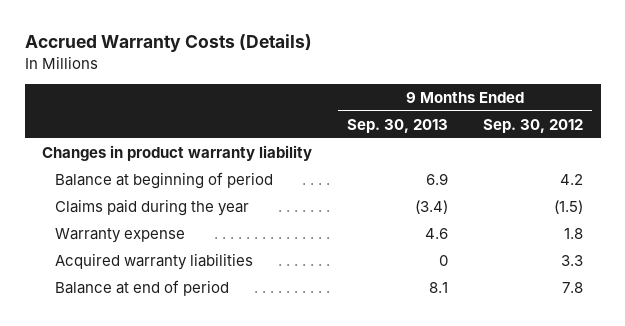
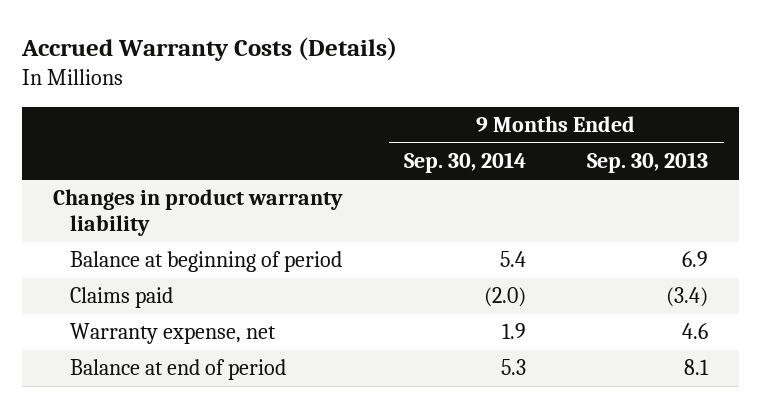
[483,118,584,133] Sep. 30, 2012 -> none
none -> [403,152,526,174] Sep. 30, 2014
[54,252,253,270] Acquired warranty liabilities -> none
[54,198,249,216] Claims paid during the year -> [70,287,174,309] Claims paid
[54,227,185,243] Warranty expense -> [70,323,277,345] Warranty expense, net

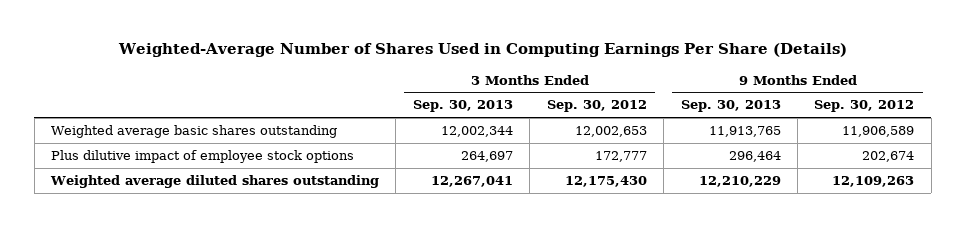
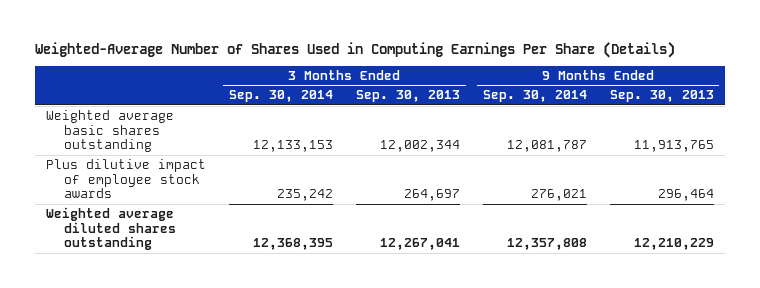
[546,100,647,113] Sep. 30, 2012 -> none
[814,100,915,113] Sep. 30, 2012 -> none
none -> [228,90,333,103] Sep. 30, 2014
none -> [482,90,587,103] Sep. 30, 2014
[50,150,354,164] Plus dilutive impact of employee stock options -> [46,158,207,199] Plus dilutive impact of employee stock awards

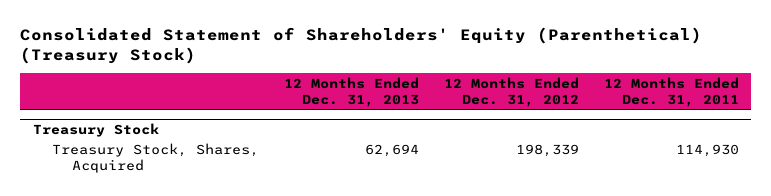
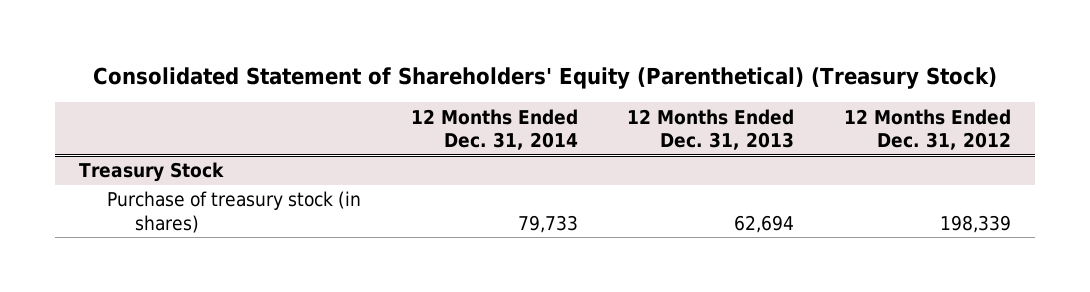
[603,77,739,108] 12 Months Ended Dec. 31, 2011 -> none
none -> [410,108,578,150] 12 Months Ended Dec. 31, 2014
[52,142,260,173] Treasury Stock, Shares, Acquired -> [107,191,362,233] Purchase of treasury stock (in shares)

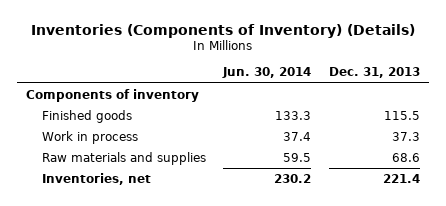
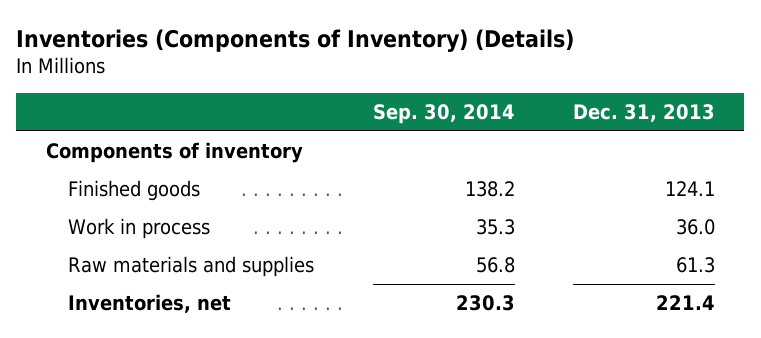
[222,67,312,79] Jun. 30, 2014 -> none
none -> [372,104,515,125] Sep. 30, 2014
[384,110,421,120] 115.5 -> [665,181,716,197] 124.1
[392,131,421,141] 37.3 -> [676,219,716,236] 36.0
[392,152,421,162] 68.6 -> [676,257,716,274] 61.3

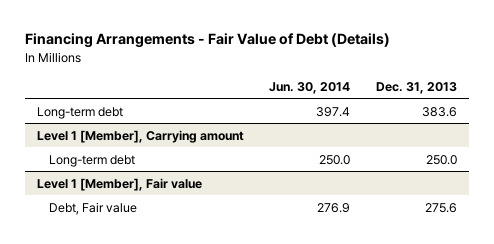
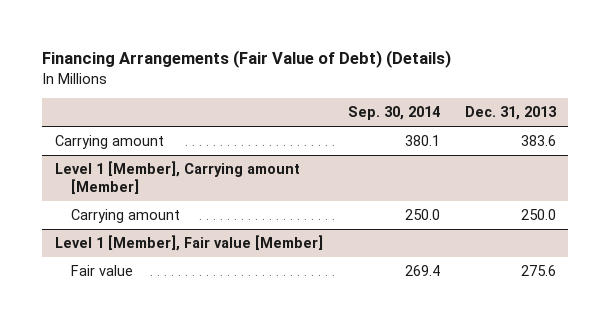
[24,33,390,49] Financing Arrangements - Fair Value of Debt (Details) -> [42,50,452,69] Financing Arrangements (Fair Value of Debt) (Details)
[269,81,351,94] Jun. 30, 2014 -> none
none -> [347,106,440,121] Sep. 30, 2014
[37,106,124,119] Long-term debt -> [54,135,164,150] Carrying amount
[37,129,245,143] Level 1 [Member], Carrying amount -> [54,161,300,195] Level 1 [Member], Carrying amount [Member]
[49,154,136,167] Long-term debt -> [70,209,180,224] Carrying amount
[37,177,203,191] Level 1 [Member], Fair value -> [54,235,323,252] Level 1 [Member], Fair value [Member]
[49,201,138,215] Debt, Fair value -> [70,265,133,277] Fair value

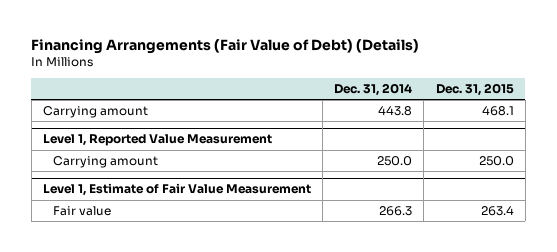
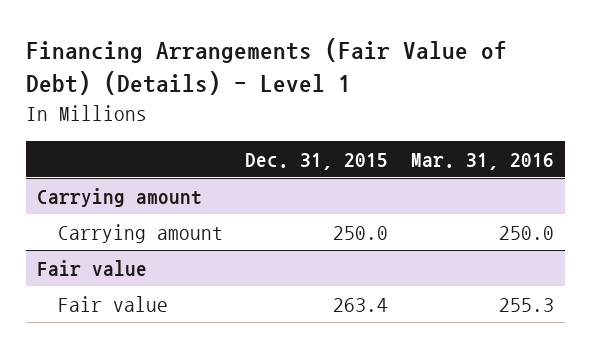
[31,38,420,54] Financing Arrangements (Fair Value of Debt) (Details) -> [25,38,507,96] Financing Arrangements (Fair Value of Debt) (Details) - Level 1
[334,83,413,97] Dec. 31, 2014 -> none
none -> [410,152,554,170] Mar. 31, 2016
[42,106,148,119] Carrying amount -> none
[42,134,272,147] Level 1, Reported Value Measurement -> none
none -> [36,187,202,207] Carrying amount
[42,183,311,197] Level 1, Estimate of Fair Value Measurement -> none
none -> [36,259,147,276] Fair value

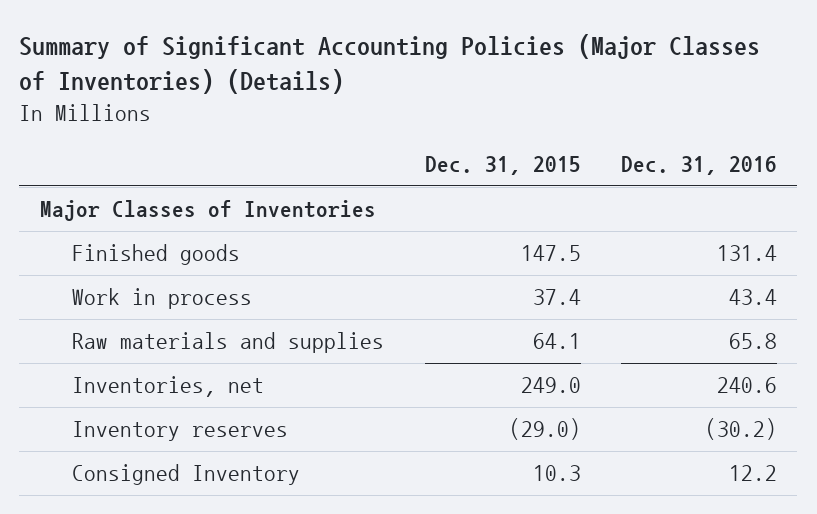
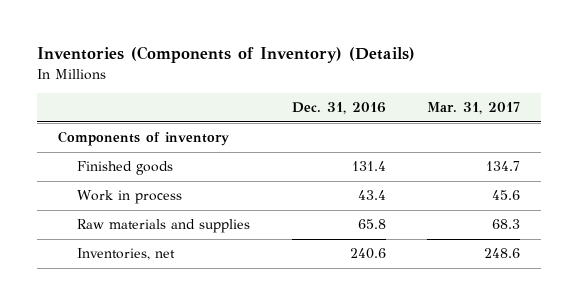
[19,34,761,95] Summary of Significant Accounting Policies (Major Classes of Inventories) (Details) -> [37,46,416,64] Inventories (Components of Inventory) (Details)
[424,156,581,176] Dec. 31, 2015 -> none
none -> [427,102,521,115] Mar. 31, 2017
[39,200,376,222] Major Classes of Inventories -> [58,131,230,147] Components of inventory
[72,421,289,442] Inventory reserves -> none
[72,464,301,486] Consigned Inventory -> none

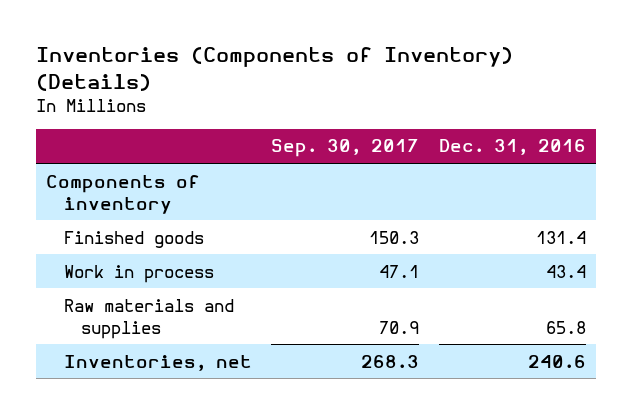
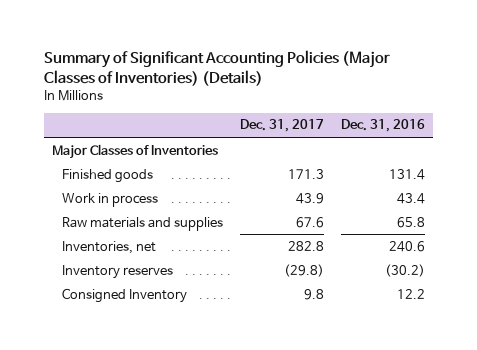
[35,47,513,91] Inventories (Components of Inventory) (Details) -> [43,50,390,86] Summary of Significant Accounting Policies (Major Classes of Inventories) (Details)
[271,139,420,158] Sep. 30, 2017 -> none
none -> [239,119,324,133] Dec. 31, 2017
[45,174,200,214] Components of inventory -> [52,143,219,159] Major Classes of Inventories
none -> [61,264,173,279] Inventory reserves
none -> [61,287,187,303] Consigned Inventory

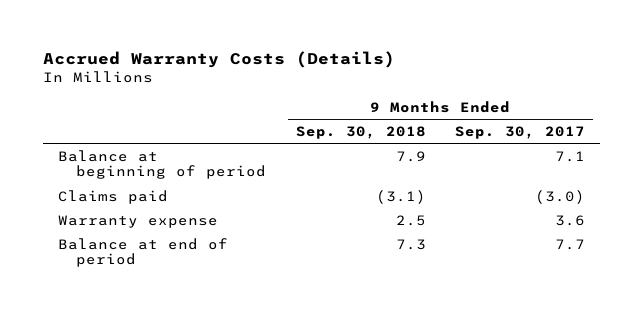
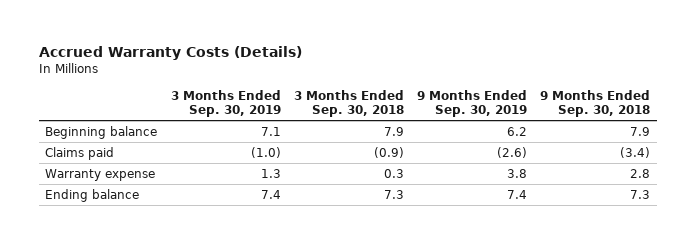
[455,125,586,139] Sep. 30, 2017 -> none
none -> [170,89,281,117] 3 Months Ended Sep. 30, 2019
none -> [293,89,404,117] 3 Months Ended Sep. 30, 2018
none -> [417,89,528,117] 9 Months Ended Sep. 30, 2019
[57,149,266,180] Balance at beginning of period -> [45,125,158,139] Beginning balance
[375,189,426,204] (3.1) -> [620,146,651,158] (3.4)
[395,214,426,226] 2.5 -> [630,168,651,178] 2.8
[57,237,228,268] Balance at end of period -> [45,188,140,202] Ending balance

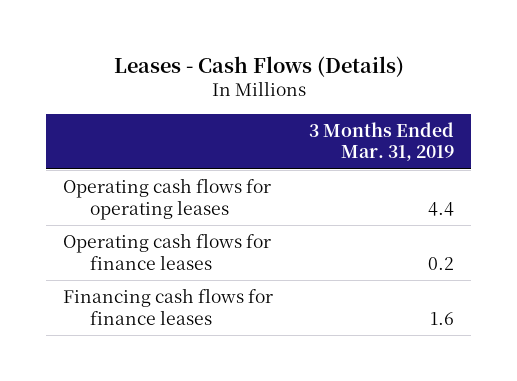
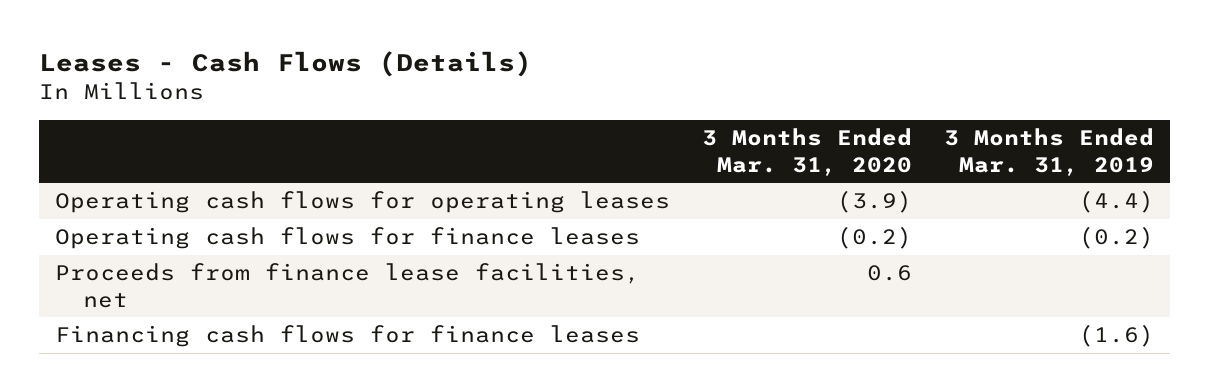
none -> [702,128,913,176] 3 Months Ended Mar. 31, 2020
[427,201,454,216] 4.4 -> [1079,190,1155,214] (4.4)
[427,256,454,270] 0.2 -> [1079,226,1155,250] (0.2)
none -> [55,263,641,308] Proceeds from finance lease facilities, net
[429,311,454,325] 1.6 -> [1079,324,1155,348] (1.6)

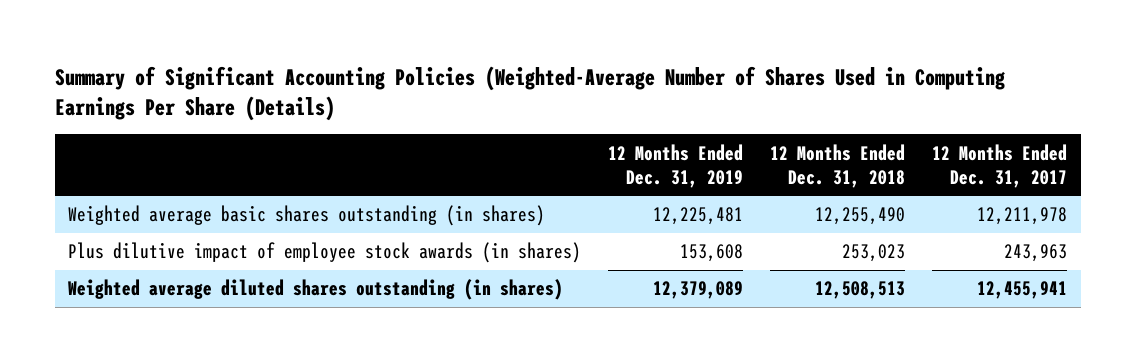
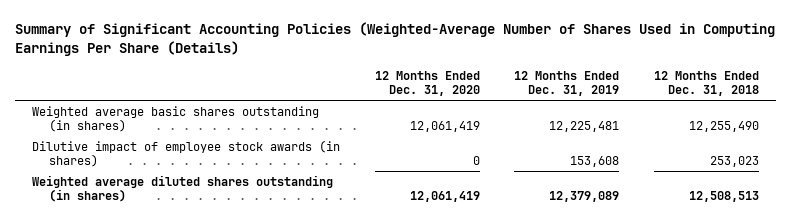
[932,143,1068,188] 12 Months Ended Dec. 31, 2017 -> none
none -> [374,70,480,97] 12 Months Ended Dec. 31, 2020
[68,242,582,264] Plus dilutive impact of employee stock awards (in shares) -> [32,139,341,168] Dilutive impact of employee stock awards (in shares)

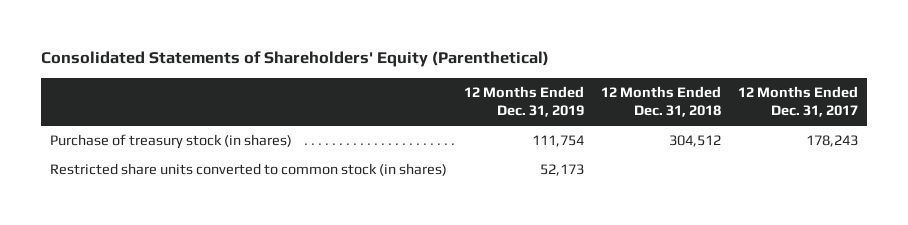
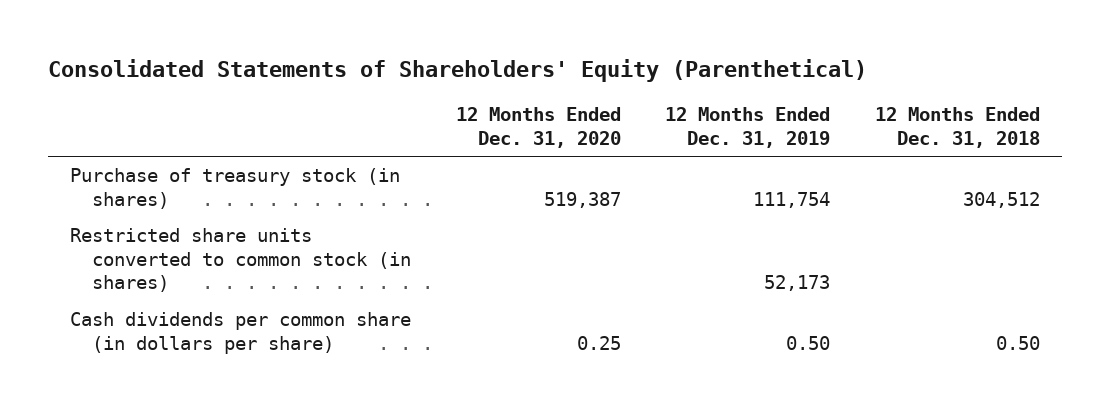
[738,86,859,118] 12 Months Ended Dec. 31, 2017 -> none
none -> [455,107,621,148] 12 Months Ended Dec. 31, 2020
none -> [69,312,411,354] Cash dividends per common share (in dollars per share)

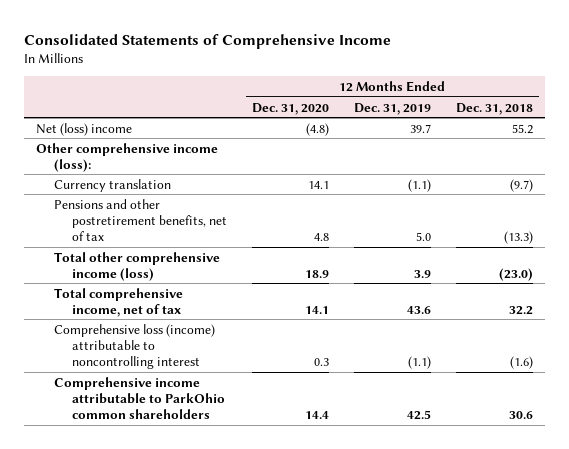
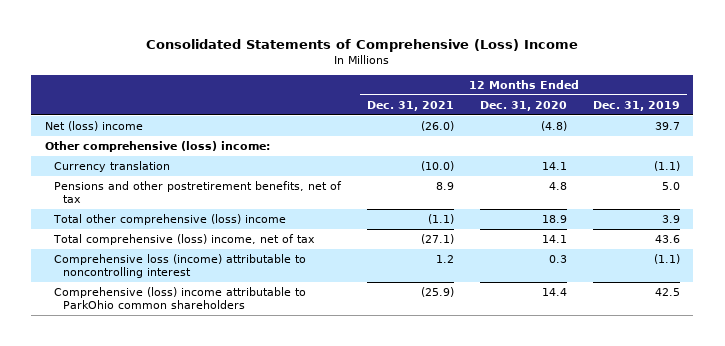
[23,33,391,49] Consolidated Statements of Comprehensive Income -> [146,38,579,52] Consolidated Statements of Comprehensive (Loss) Income
[455,102,533,115] Dec. 31, 2018 -> none
none -> [366,100,454,111] Dec. 31, 2021
[36,142,219,172] Other comprehensive income (loss): -> [44,140,270,152] Other comprehensive (loss) income:
[54,251,221,281] Total other comprehensive income (loss) -> [52,213,286,225] Total other comprehensive (loss) income
[54,287,184,317] Total comprehensive income, net of tax -> [52,233,315,245] Total comprehensive (loss) income, net of tax
[54,376,225,419] Comprehensive income attributable to ParkOhio common shareholders -> [53,286,306,310] Comprehensive (loss) income attributable to ParkOhio common shareholders

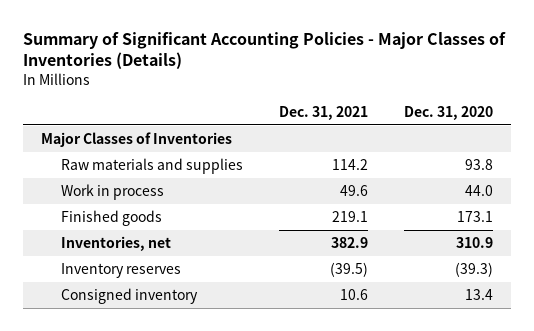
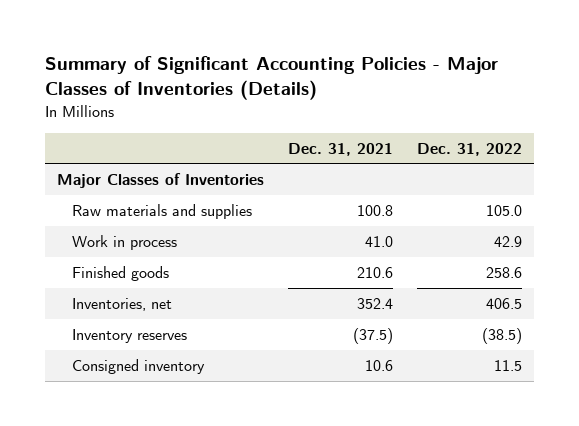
[404,105,494,120] Dec. 31, 2020 -> none
none -> [417,142,523,156] Dec. 31, 2022
[332,159,369,171] 114.2 -> [357,204,394,216] 100.8
[340,185,369,197] 49.6 -> [365,235,394,247] 41.0
[332,211,369,223] 219.1 -> [357,266,394,278] 210.6
[331,237,369,249] 382.9 -> [357,297,394,309] 352.4
[330,262,369,278] (39.5) -> [353,327,394,344] (37.5)

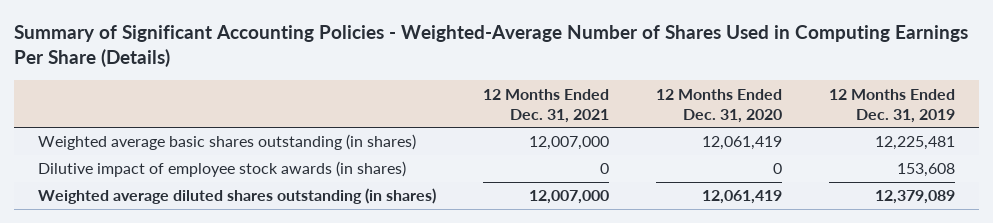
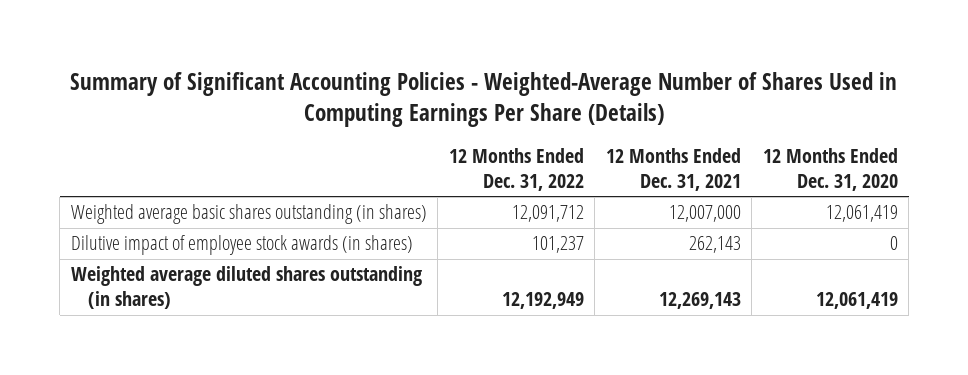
[829,88,956,123] 12 Months Ended Dec. 31, 2019 -> none
none -> [448,148,584,192] 12 Months Ended Dec. 31, 2022
[599,163,609,175] 0 -> [688,236,741,254] 262,143
[528,190,609,205] 12,007,000 -> [658,292,741,310] 12,269,143

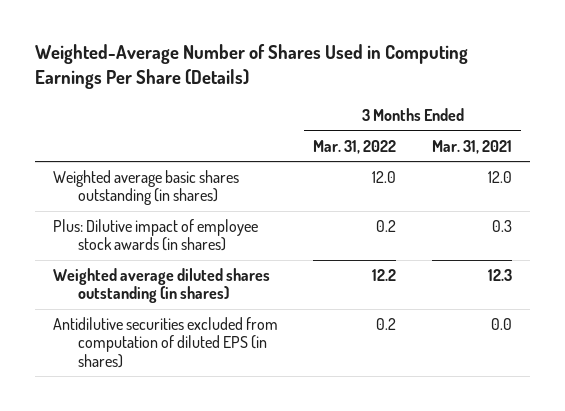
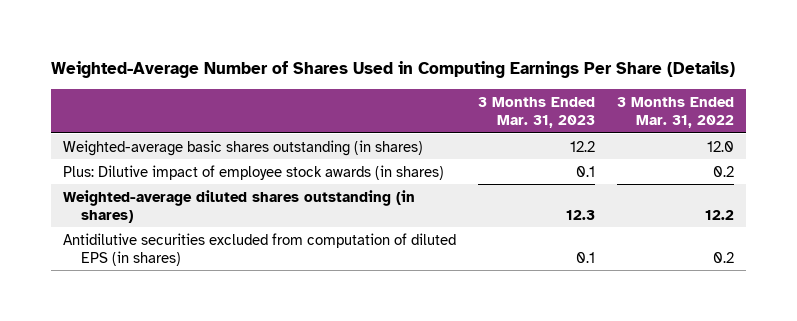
[431,139,512,154] Mar. 31, 2021 -> none
none -> [477,96,595,129] 3 Months Ended Mar. 31, 2023
[52,170,239,206] Weighted average basic shares outstanding (in shares) -> [62,139,423,156] Weighted-average basic shares outstanding (in shares)
[52,268,270,304] Weighted average diluted shares outstanding (in shares) -> [62,189,415,223] Weighted-average diluted shares outstanding (in shares)

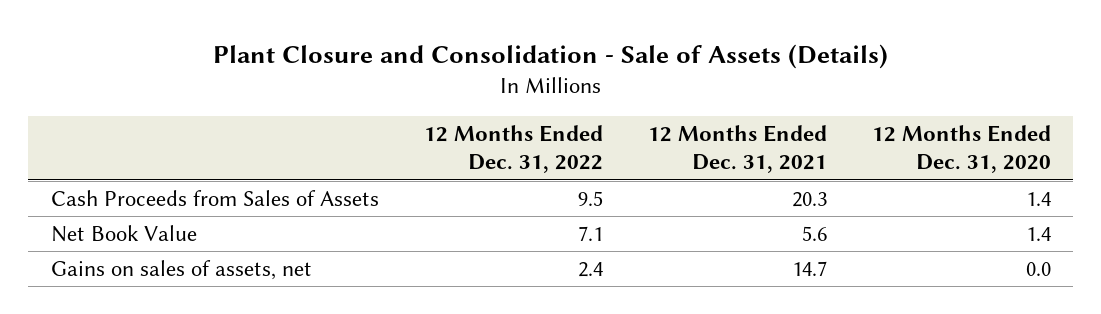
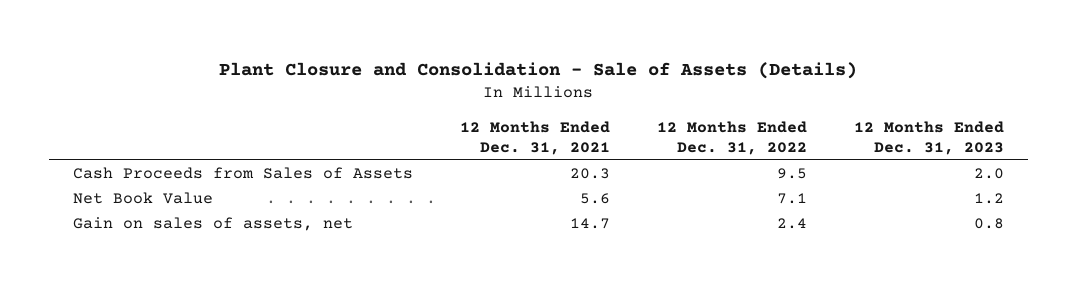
[871,124,1051,174] 12 Months Ended Dec. 31, 2020 -> none
none -> [854,120,1005,156] 12 Months Ended Dec. 31, 2023
[50,259,312,280] Gains on sales of assets, net -> [72,217,353,232] Gain on sales of assets, net

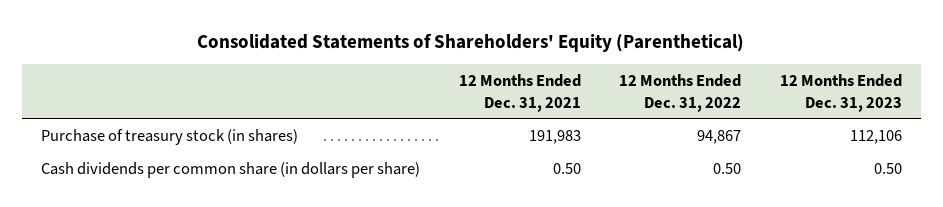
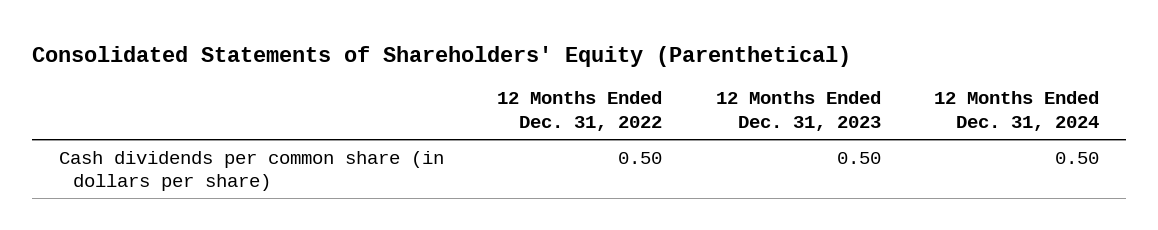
[458,74,581,112] 12 Months Ended Dec. 31, 2021 -> none
none -> [934,91,1100,132] 12 Months Ended Dec. 31, 2024
[41,128,299,145] Purchase of treasury stock (in shares) -> none

